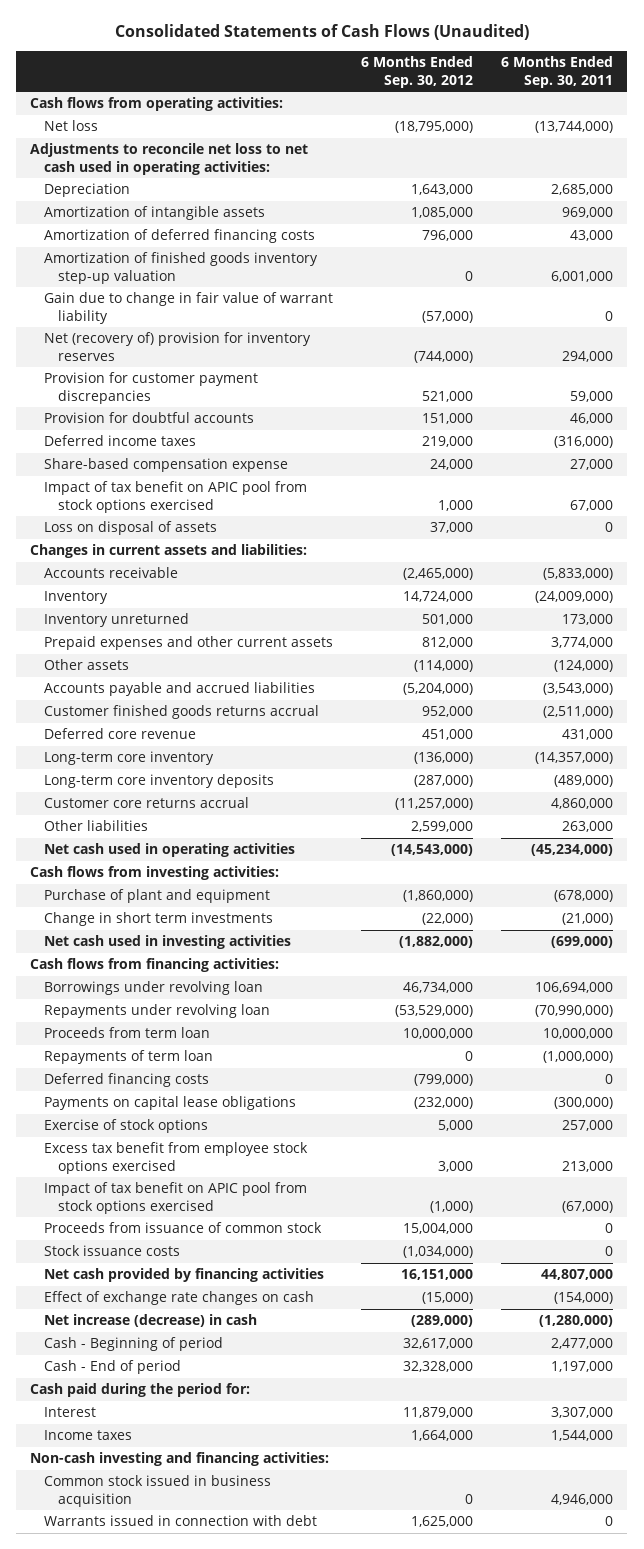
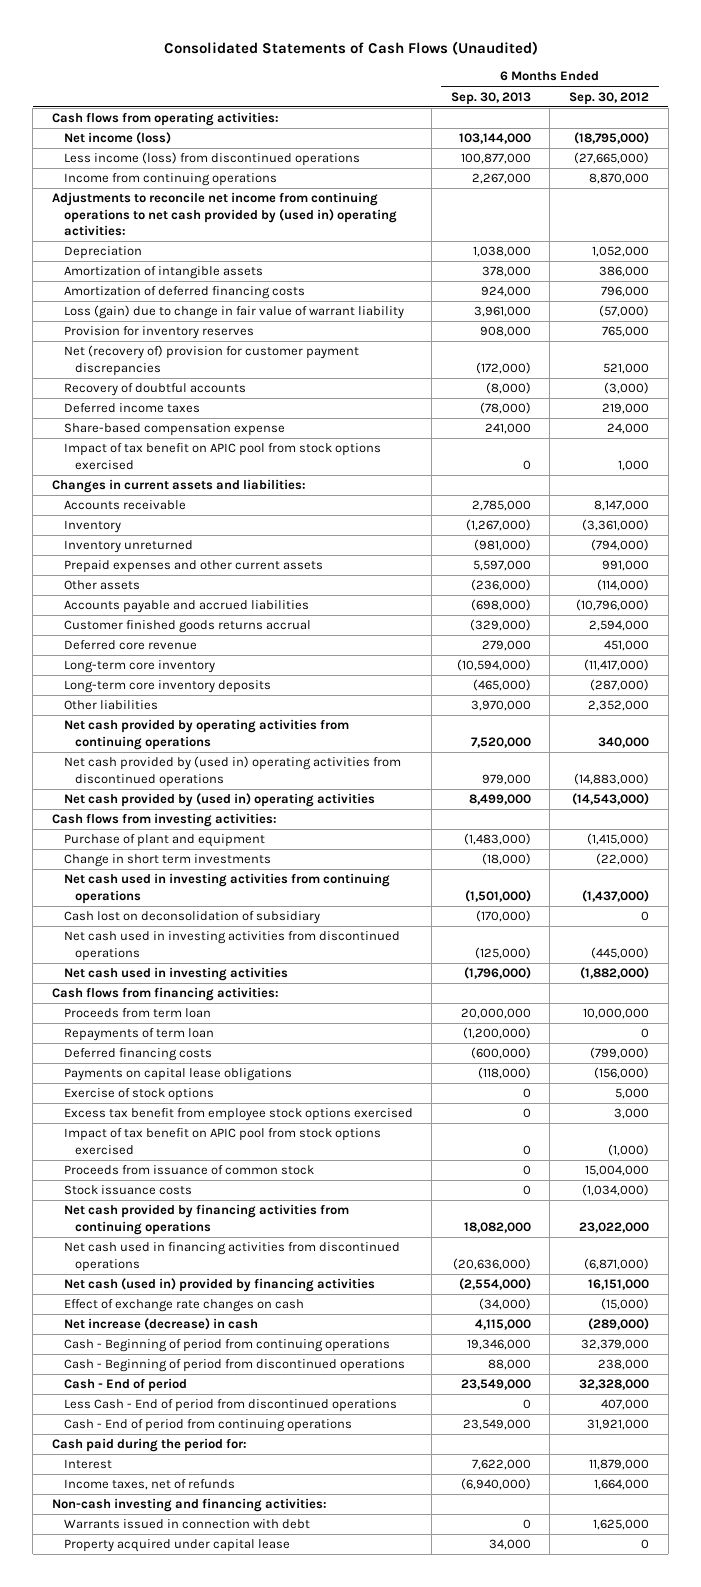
[501,56,614,88] 6 Months Ended Sep. 30, 2011 -> none
none -> [450,91,531,105] Sep. 30, 2013
[44,120,99,132] Net loss -> [63,132,171,145] Net income (loss)
none -> [63,152,360,167] Less income (loss) from discontinued operations
none -> [63,173,277,187] Income from continuing operations
[30,143,309,175] Adjustments to reconcile net loss to net cash used in operating activities: -> [51,192,397,237] Adjustments to reconcile net income from continuing operations to net cash provided by (used in) operating activities:
[411,184,474,196] 1,643,000 -> [592,246,650,258] 1,052,000
[411,207,474,219] 1,085,000 -> [599,266,650,278] 386,000
[44,252,319,284] Amortization of finished goods inventory step-up valuation -> none
[44,292,334,324] Gain due to change in fair value of warrant liability -> [63,305,404,320] Loss (gain) due to change in fair value of warrant liability
[44,332,312,361] Net (recovery of) provision for inventory reserves -> [63,326,254,340] Provision for inventory reserves
[414,350,474,363] (744,000) -> [602,326,650,338] 765,000
[44,372,259,404] Provision for customer payment discrepancies -> [63,345,359,376] Net (recovery of) provision for customer payment discrepancies
[44,412,255,424] Provision for doubtful accounts -> [63,383,246,397] Recovery of doubtful accounts
[422,413,474,425] 151,000 -> [604,382,650,395] (3,000)
[44,521,218,536] Loss on disposal of assets -> none
[403,568,474,581] (2,465,000) -> [594,500,650,512] 8,147,000
[403,591,474,603] 14,724,000 -> [582,519,650,532] (3,361,000)
[422,614,474,626] 501,000 -> [591,539,650,552] (794,000)
[422,637,474,649] 812,000 -> [602,560,650,572] 991,000
[403,683,474,696] (5,204,000) -> [576,599,650,612] (10,796,000)
[422,706,474,718] 952,000 -> [589,620,650,632] 2,594,000
[414,752,474,765] (136,000) -> [584,659,650,672] (11,417,000)
[44,797,250,809] Customer core returns accrual -> none
[411,821,474,833] 2,599,000 -> [588,700,650,712] 2,352,000
none -> [63,719,349,750] Net cash provided by operating activities from continuing operations
none -> [63,756,401,787] Net cash provided by (used in) operating activities from discontinued operations
[44,843,296,858] Net cash used in operating activities -> [63,793,375,808] Net cash provided by (used in) operating activities
[403,890,474,903] (1,860,000) -> [587,833,650,846] (1,415,000)
none -> [63,873,390,904] Net cash used in investing activities from continuing operations
none -> [63,911,320,925] Cash lost on deconsolidation of subsidiary
none -> [63,931,400,961] Net cash used in investing activities from discontinued operations
[44,981,264,996] Borrowings under revolving loan -> none
[44,1004,271,1019] Repayments under revolving loan -> none
[414,1097,474,1110] (232,000) -> [594,1067,650,1080] (156,000)
none -> [63,1204,349,1235] Net cash provided by financing activities from continuing operations
none -> [63,1242,400,1272] Net cash used in financing activities from discontinued operations
[44,1268,325,1283] Net cash provided by financing activities -> [63,1278,375,1293] Net cash (used in) provided by financing activities
[44,1337,224,1352] Cash - Beginning of period -> [63,1339,390,1353] Cash - Beginning of period from continuing operations
[403,1338,474,1350] 32,617,000 -> [581,1339,650,1351] 32,379,000
none -> [63,1359,405,1373] Cash - Beginning of period from discontinued operations
none -> [63,1399,397,1413] Less Cash - End of period from discontinued operations
none -> [63,1419,352,1433] Cash - End of period from continuing operations
[44,1430,133,1441] Income taxes -> [63,1479,235,1491] Income taxes, net of refunds
[44,1475,272,1507] Common stock issued in business acquisition -> none
none -> [63,1539,290,1553] Property acquired under capital lease

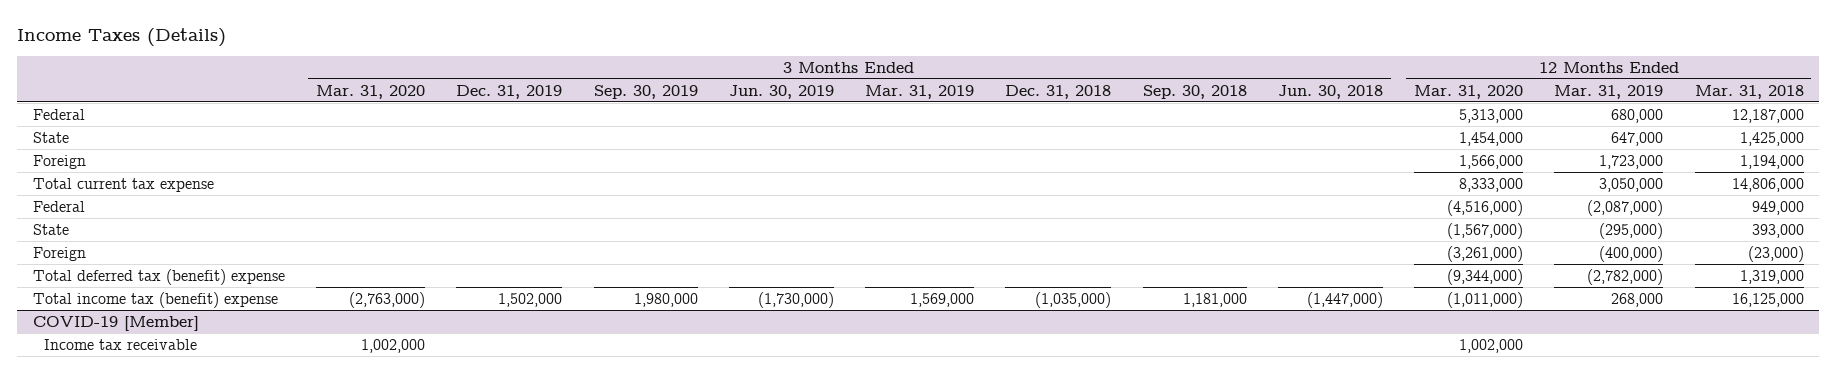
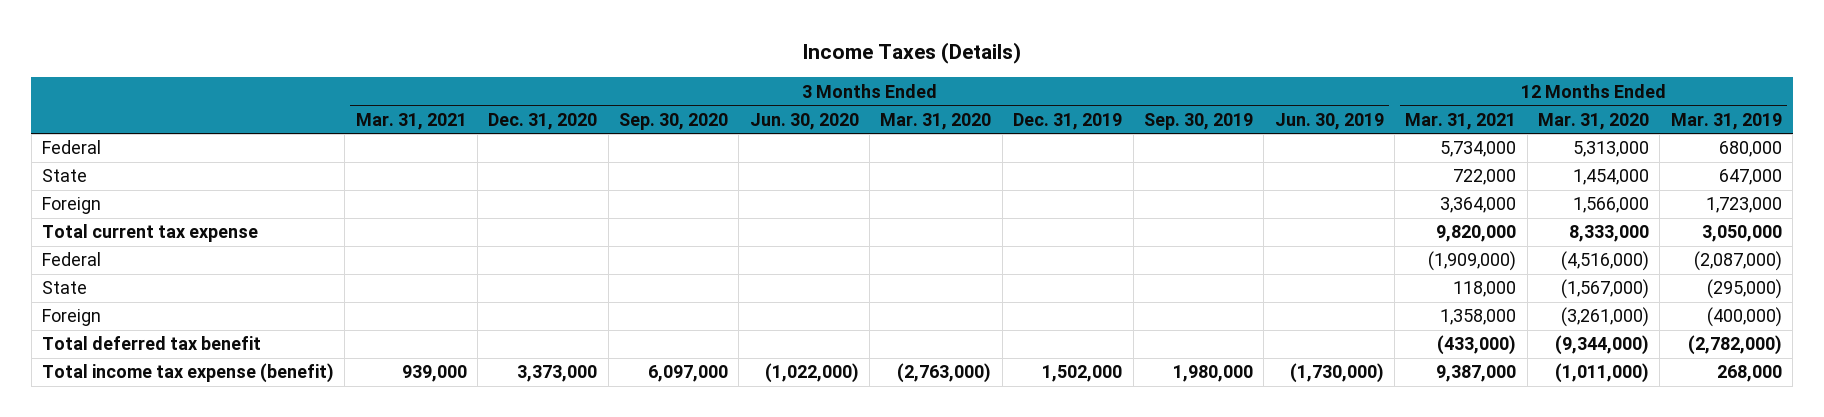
[865,84,975,99] Mar. 31, 2019 -> none
[1005,84,1112,99] Dec. 31, 2018 -> none
[1142,84,1247,99] Sep. 30, 2018 -> none
[1277,84,1383,99] Jun. 30, 2018 -> none
[1694,84,1804,99] Mar. 31, 2018 -> none
none -> [355,112,467,130] Mar. 31, 2021
none -> [488,112,598,130] Dec. 31, 2020
none -> [619,112,729,130] Sep. 30, 2020
none -> [749,112,859,130] Jun. 30, 2020
none -> [1405,112,1517,130] Mar. 31, 2021
[32,315,199,331] COVID-19 [Member] -> none
[44,338,198,350] Income tax receivable -> none
[32,268,285,285] Total deferred tax (benefit) expense -> [41,336,261,351] Total deferred tax benefit
[32,291,278,308] Total income tax (benefit) expense -> [41,363,334,384] Total income tax expense (benefit)

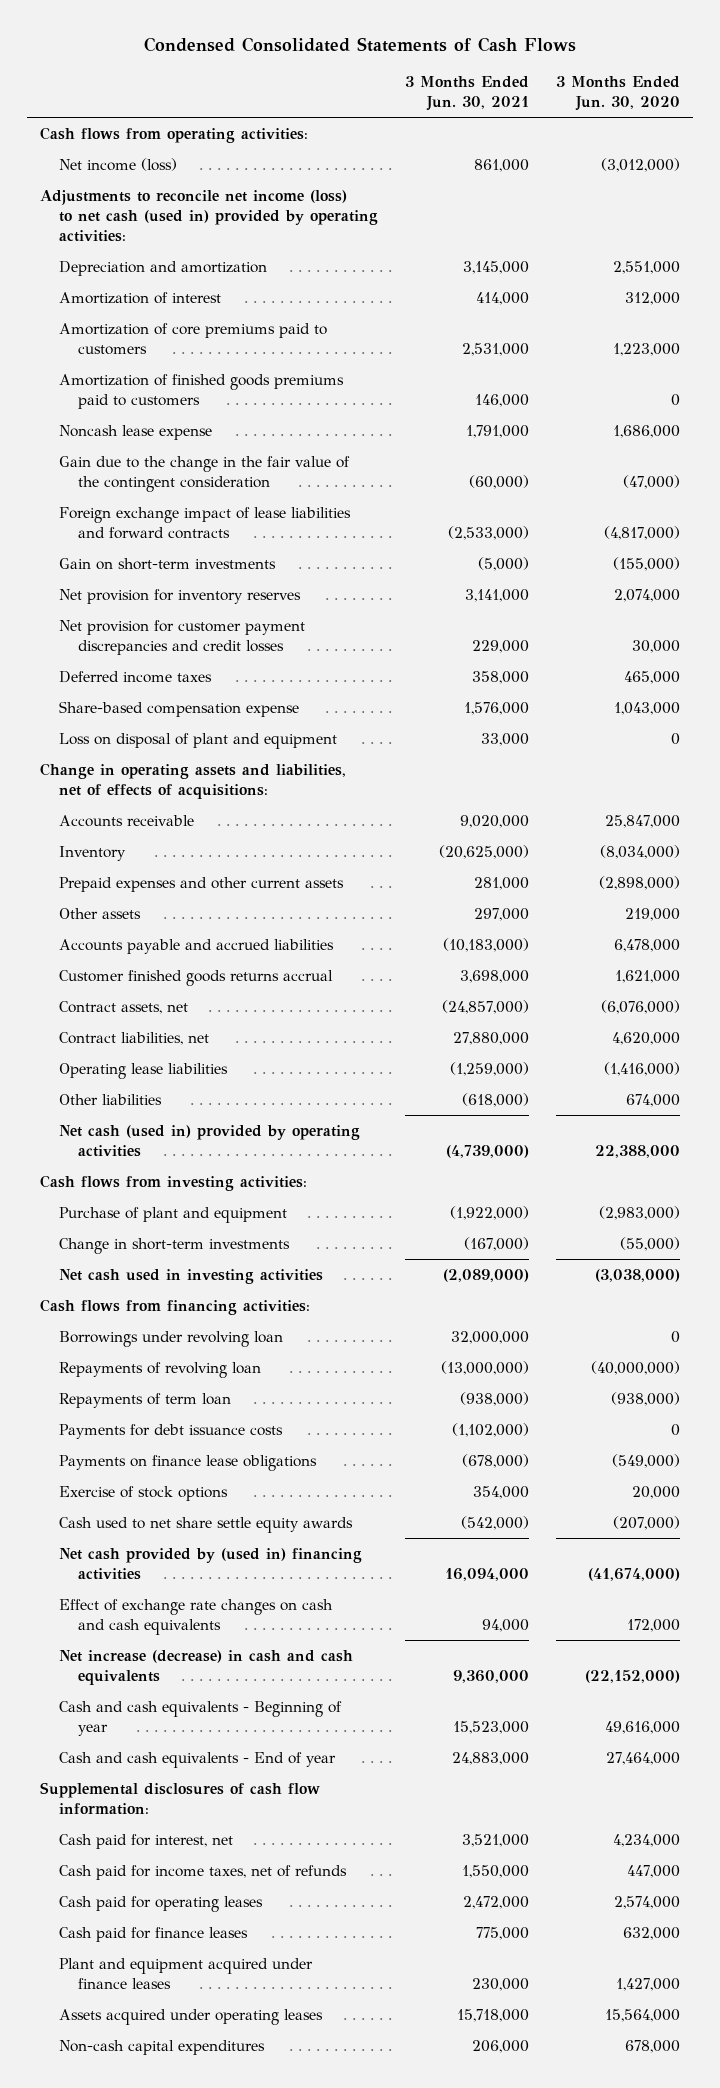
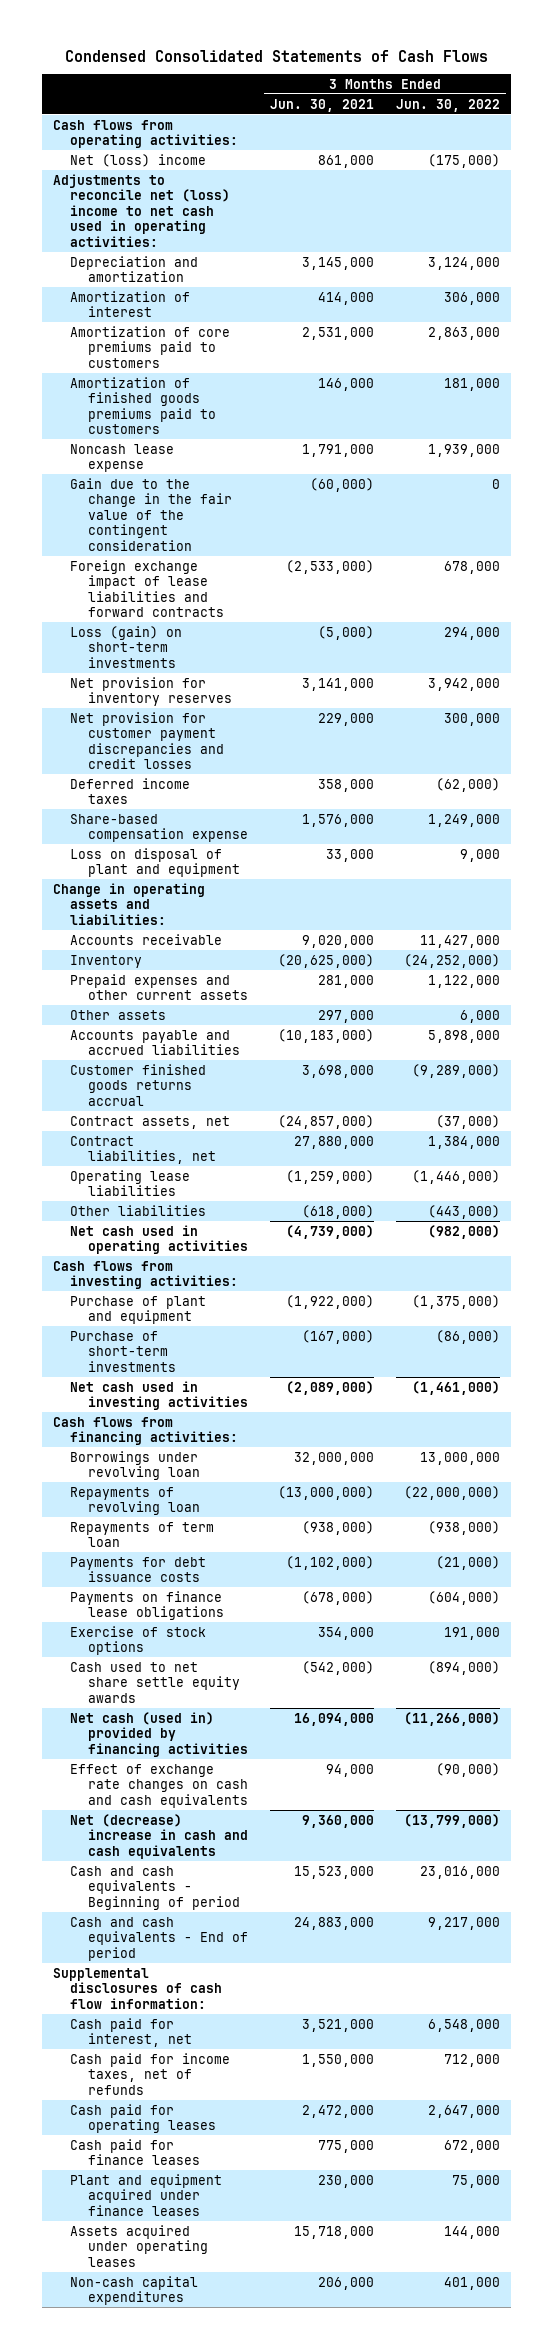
[556,76,681,112] 3 Months Ended Jun. 30, 2020 -> none
none -> [396,98,501,112] Jun. 30, 2022
[59,157,178,171] Net income (loss) -> [70,153,207,167] Net (loss) income
[40,189,379,243] Adjustments to reconcile net income (loss) to net cash (used in) provided by operating activities: -> [53,173,231,247] Adjustments to reconcile net (loss) income to net cash used in operating activities:
[59,557,277,570] Gain on short-term investments -> [70,625,183,668] Loss (gain) on short-term investments
[40,762,347,799] Change in operating assets and liabilities, net of effects of acquisitions: -> [53,882,206,925] Change in operating assets and liabilities:
[59,1124,361,1157] Net cash (used in) provided by operating activities -> [70,1224,248,1255] Net cash used in operating activities
[59,1237,291,1254] Change in short-term investments -> [70,1330,176,1372] Purchase of short-term investments
[59,1547,363,1580] Net cash provided by (used in) financing activities -> [70,1711,248,1757] Net cash (used in) provided by financing activities
[59,1649,354,1685] Net increase (decrease) in cash and cash equivalents -> [70,1813,248,1859] Net (decrease) increase in cash and cash equivalents
[59,1700,343,1736] Cash and cash equivalents - Beginning of year -> [70,1865,240,1910] Cash and cash equivalents - Beginning of period
[59,1751,337,1768] Cash and cash equivalents - End of year -> [70,1916,248,1961] Cash and cash equivalents - End of period

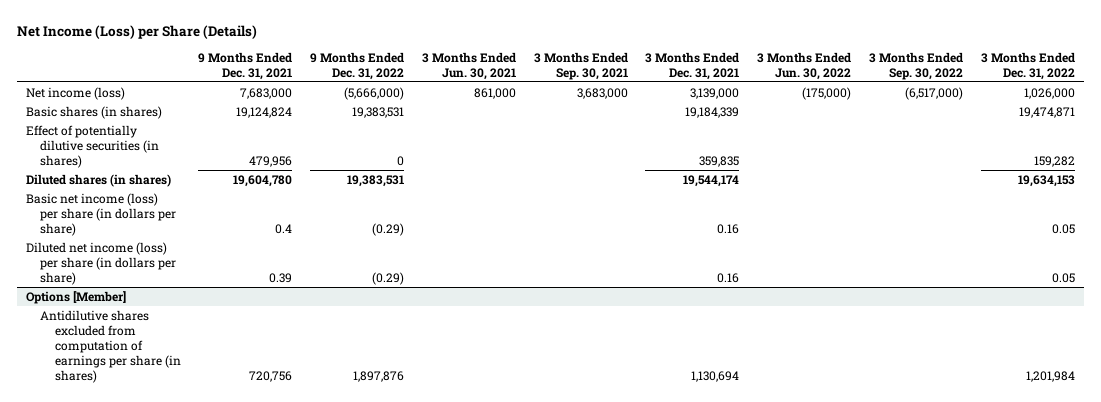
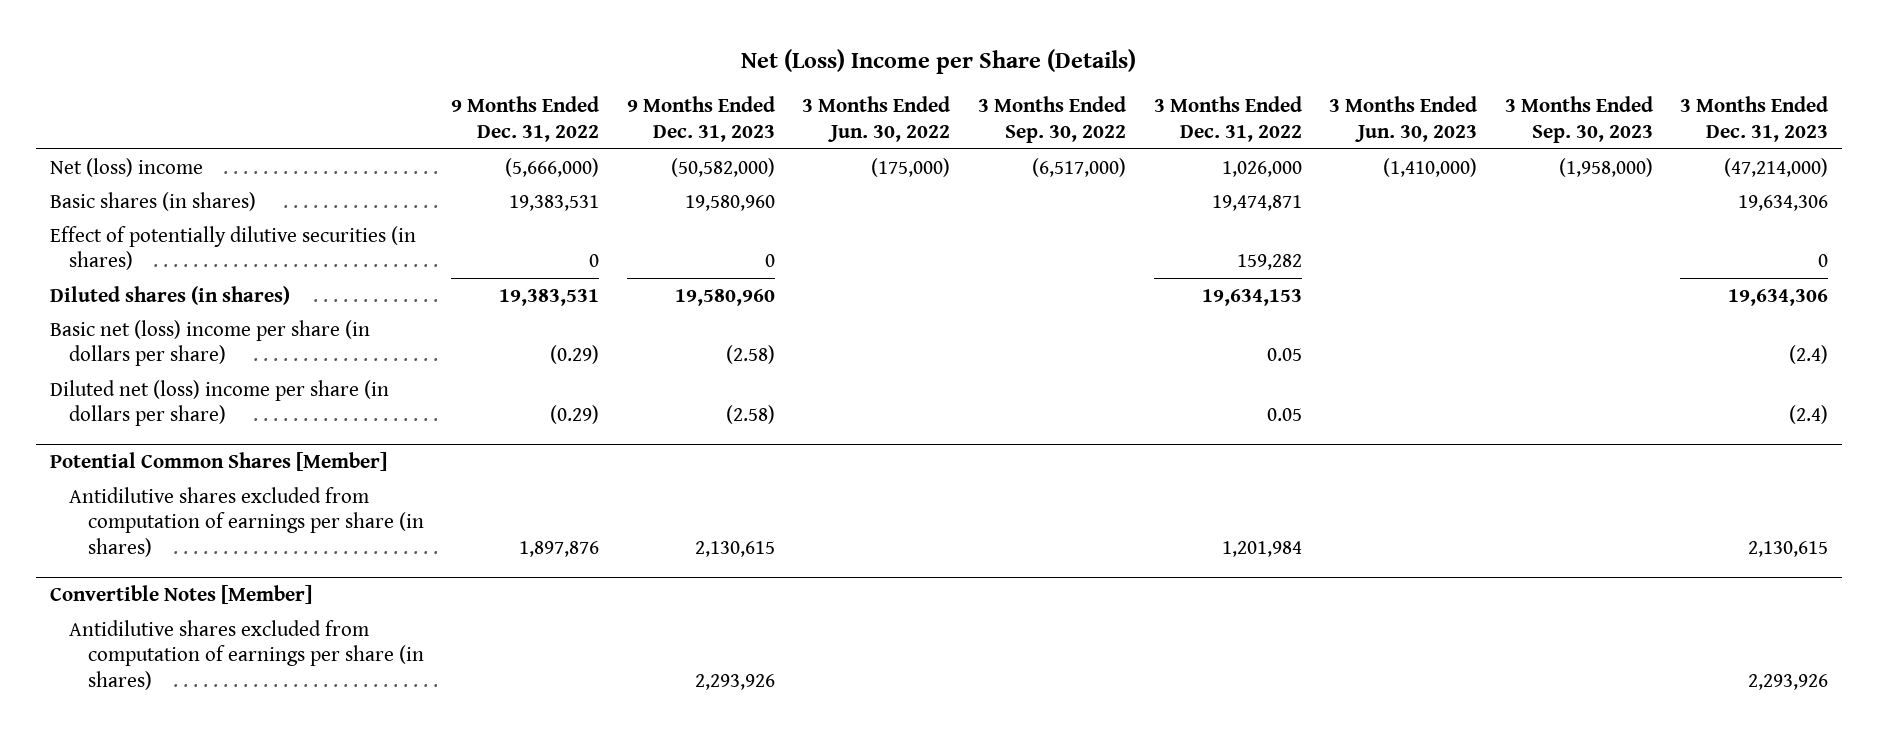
[17,24,258,39] Net Income (Loss) per Share (Details) -> [740,49,1136,75] Net (Loss) Income per Share (Details)
[198,51,293,80] 9 Months Ended Dec. 31, 2021 -> none
[421,51,516,80] 3 Months Ended Jun. 30, 2021 -> none
[533,51,628,80] 3 Months Ended Sep. 30, 2021 -> none
[645,51,740,80] 3 Months Ended Dec. 31, 2021 -> none
none -> [626,96,775,142] 9 Months Ended Dec. 31, 2023
none -> [1329,96,1478,142] 3 Months Ended Jun. 30, 2023
none -> [1504,96,1653,143] 3 Months Ended Sep. 30, 2023
none -> [1680,96,1829,142] 3 Months Ended Dec. 31, 2023
[26,86,126,100] Net income (loss) -> [49,157,203,177] Net (loss) income
[26,290,127,304] Options [Member] -> none
[26,192,177,237] Basic net income (loss) per share (in dollars per share) -> [49,319,370,367] Basic net (loss) income per share (in dollars per share)
[26,241,177,286] Diluted net income (loss) per share (in dollars per share) -> [49,379,389,427] Diluted net (loss) income per share (in dollars per share)
none -> [49,452,387,472] Potential Common Shares [Member]
none -> [49,585,312,605] Convertible Notes [Member]
none -> [68,619,424,690] Antidilutive shares excluded from computation of earnings per share (in shares)

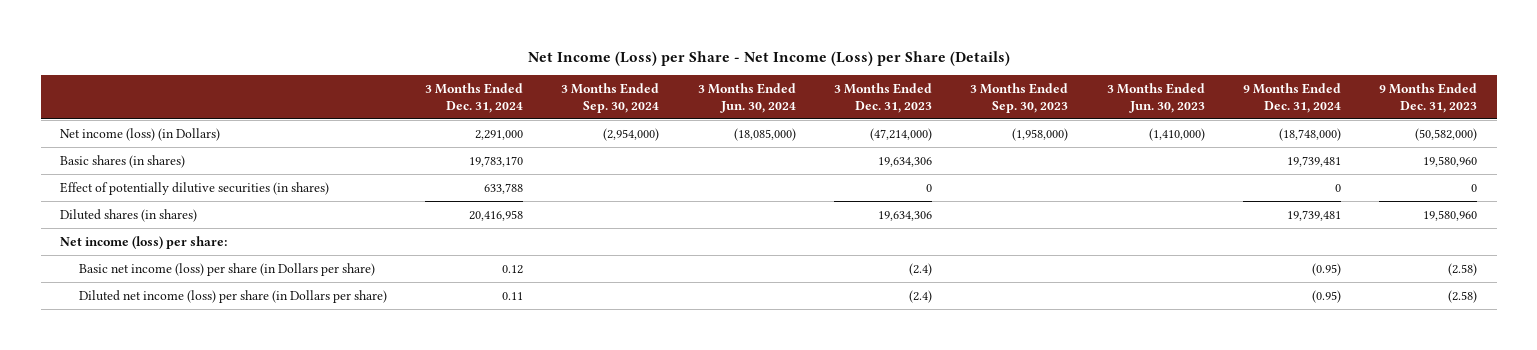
[740,49,1136,75] Net (Loss) Income per Share (Details) -> [527,50,1010,66] Net Income (Loss) per Share - Net Income (Loss) per Share (Details)
[451,96,600,142] 9 Months Ended Dec. 31, 2022 -> none
[802,96,951,142] 3 Months Ended Jun. 30, 2022 -> none
[977,96,1126,143] 3 Months Ended Sep. 30, 2022 -> none
[1153,96,1302,142] 3 Months Ended Dec. 31, 2022 -> none
none -> [424,83,523,113] 3 Months Ended Dec. 31, 2024
none -> [561,83,660,113] 3 Months Ended Sep. 30, 2024
none -> [697,83,796,113] 3 Months Ended Jun. 30, 2024
none -> [1243,83,1342,113] 9 Months Ended Dec. 31, 2024
[49,157,203,177] Net (loss) income -> [59,128,220,142] Net income (loss) (in Dollars)
[49,452,387,472] Potential Common Shares [Member] -> none
[68,486,424,557] Antidilutive shares excluded from computation of earnings per share (in shares) -> none
[49,585,312,605] Convertible Notes [Member] -> none
[68,619,424,690] Antidilutive shares excluded from computation of earnings per share (in shares) -> none
none -> [59,236,227,250] Net income (loss) per share:
[49,319,370,367] Basic net (loss) income per share (in dollars per share) -> [78,263,375,277] Basic net income (loss) per share (in Dollars per share)
[49,379,389,427] Diluted net (loss) income per share (in dollars per share) -> [78,290,387,304] Diluted net income (loss) per share (in Dollars per share)

